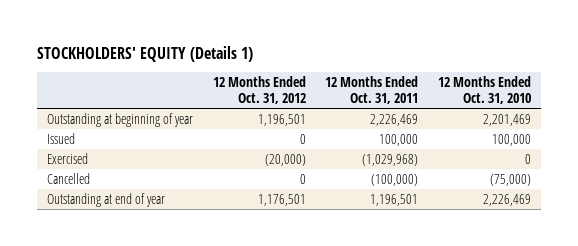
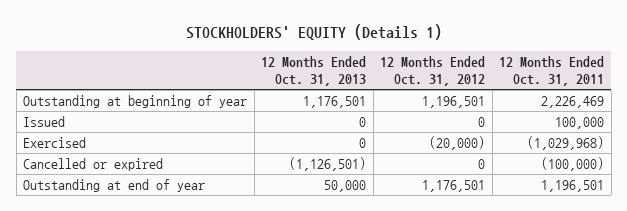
[437,76,531,105] 12 Months Ended Oct. 31, 2010 -> none
none -> [261,55,367,86] 12 Months Ended Oct. 31, 2013
[47,172,91,184] Cancelled -> [23,157,164,171] Cancelled or expired

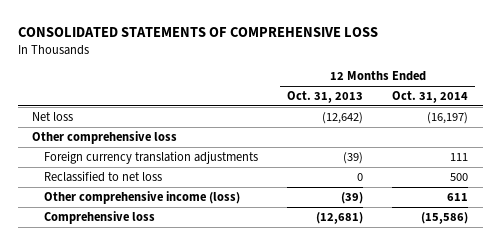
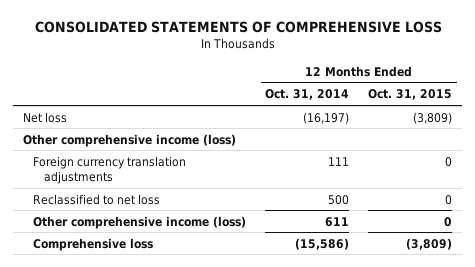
[287,91,364,104] Oct. 31, 2013 -> none
none -> [368,89,453,101] Oct. 31, 2015
[32,130,178,144] Other comprehensive loss -> [22,133,236,147] Other comprehensive income (loss)

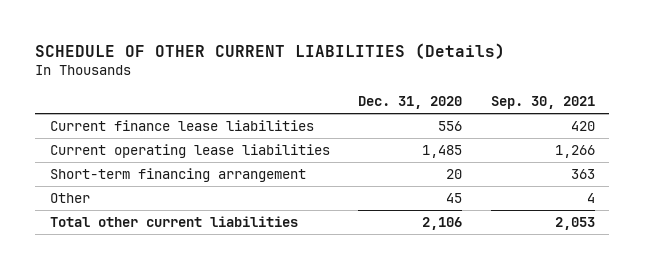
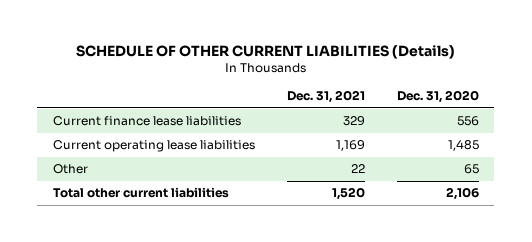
[491,96,596,110] Sep. 30, 2021 -> none
none -> [286,90,365,104] Dec. 31, 2021
[49,168,306,183] Short-term financing arrangement -> none
[446,193,463,204] 45 -> [463,164,479,175] 65

